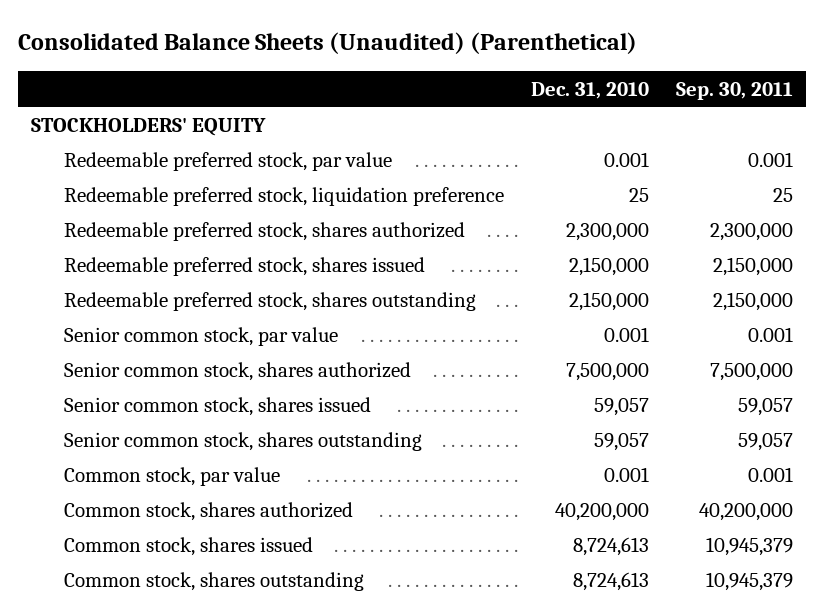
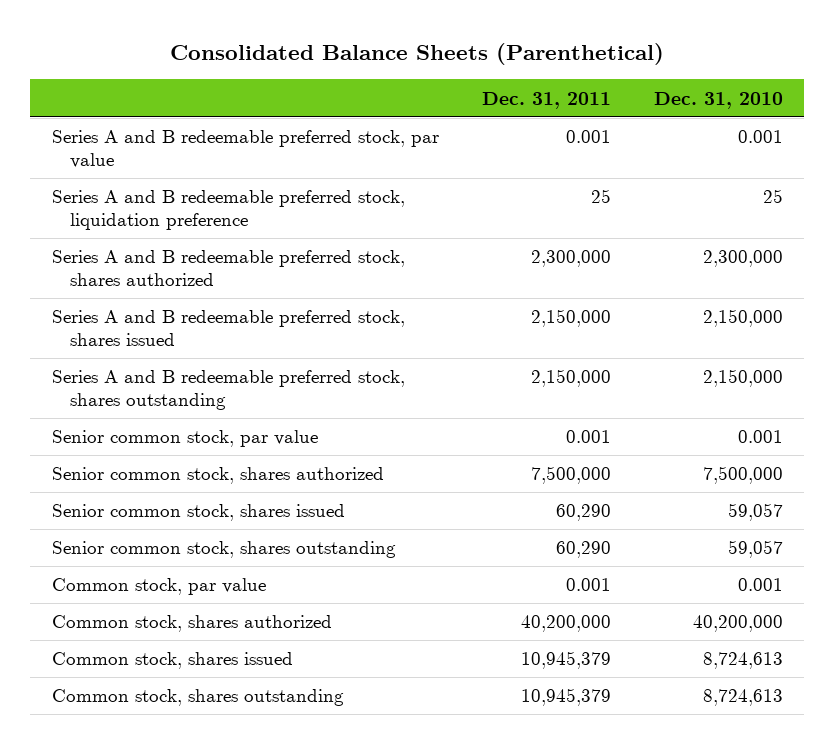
[17,32,637,55] Consolidated Balance Sheets (Unaudited) (Parenthetical) -> [170,43,665,66] Consolidated Balance Sheets (Parenthetical)
[675,81,793,100] Sep. 30, 2011 -> none
none -> [481,91,611,109] Dec. 31, 2011
[30,117,266,136] STOCKHOLDERS' EQUITY -> none
[64,151,393,171] Redeemable preferred stock, par value -> [51,130,439,169] Series A and B redeemable preferred stock, par value
[64,186,505,206] Redeemable preferred stock, liquidation preference -> [51,190,405,231] Series A and B redeemable preferred stock, liquidation preference
[64,221,466,241] Redeemable preferred stock, shares authorized -> [51,250,405,287] Series A and B redeemable preferred stock, shares authorized
[64,256,426,276] Redeemable preferred stock, shares issued -> [51,310,405,347] Series A and B redeemable preferred stock, shares issued
[64,291,477,311] Redeemable preferred stock, shares outstanding -> [51,370,405,411] Series A and B redeemable preferred stock, shares outstanding

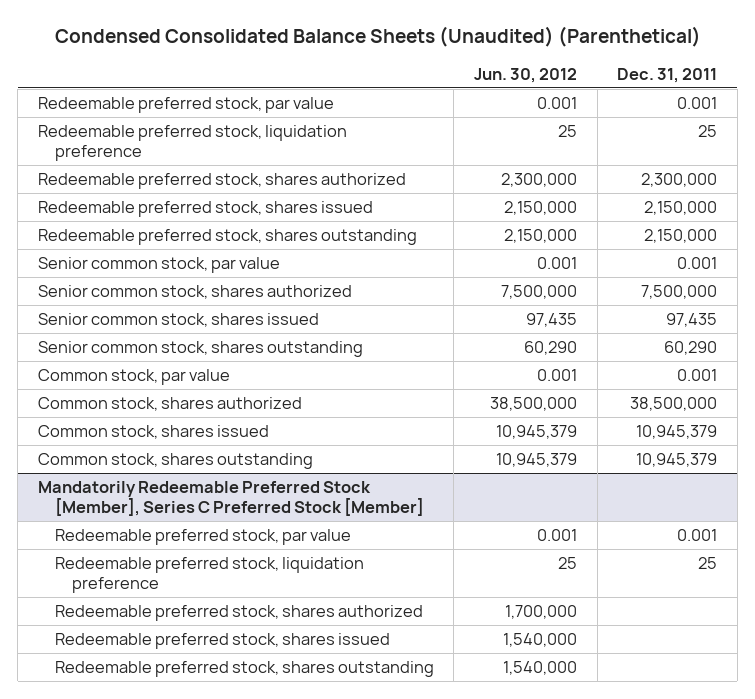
[170,43,665,66] Consolidated Balance Sheets (Parenthetical) -> [54,26,701,48] Condensed Consolidated Balance Sheets (Unaudited) (Parenthetical)
[653,91,783,109] Dec. 31, 2010 -> none
none -> [474,68,578,84] Jun. 30, 2012
[51,130,439,169] Series A and B redeemable preferred stock, par value -> [37,97,334,114] Redeemable preferred stock, par value
[51,190,405,231] Series A and B redeemable preferred stock, liquidation preference -> [37,125,347,161] Redeemable preferred stock, liquidation preference
[51,250,405,287] Series A and B redeemable preferred stock, shares authorized -> [37,173,406,190] Redeemable preferred stock, shares authorized
[51,310,405,347] Series A and B redeemable preferred stock, shares issued -> [37,201,373,218] Redeemable preferred stock, shares issued
[51,370,405,411] Series A and B redeemable preferred stock, shares outstanding -> [37,229,417,246] Redeemable preferred stock, shares outstanding
[555,504,611,522] 60,290 -> [666,313,718,328] 97,435
[520,615,611,633] 40,200,000 -> [630,397,718,412] 38,500,000
none -> [37,481,424,516] Mandatorily Redeemable Preferred Stock [Member], Series C Preferred Stock [Member]
none -> [54,529,351,546] Redeemable preferred stock, par value
none -> [54,557,364,593] Redeemable preferred stock, liquidation preference
none -> [54,605,423,622] Redeemable preferred stock, shares authorized
none -> [54,633,390,650] Redeemable preferred stock, shares issued
none -> [54,661,434,678] Redeemable preferred stock, shares outstanding

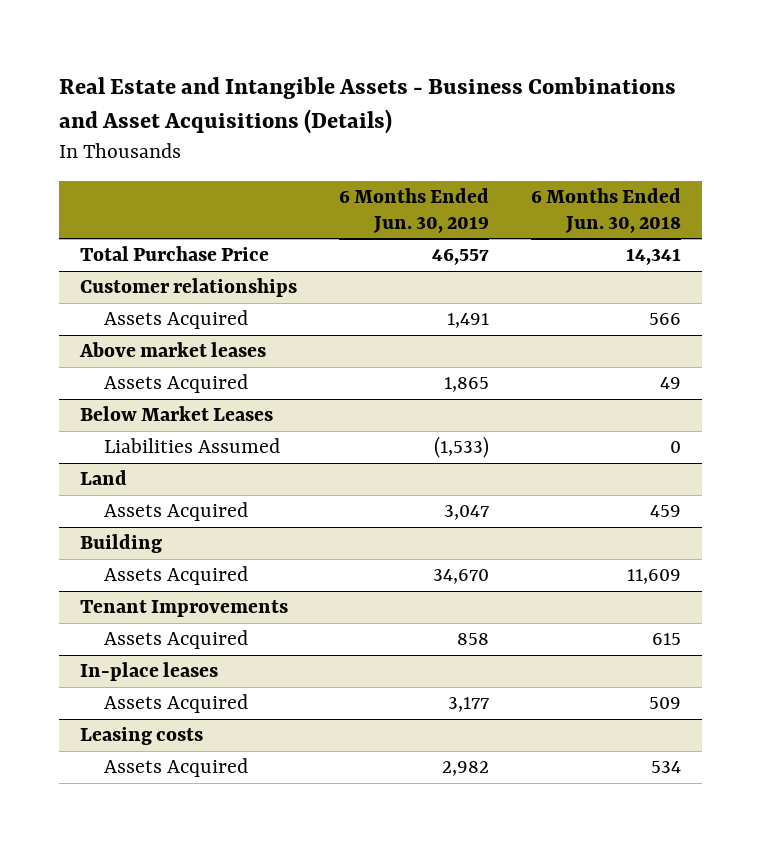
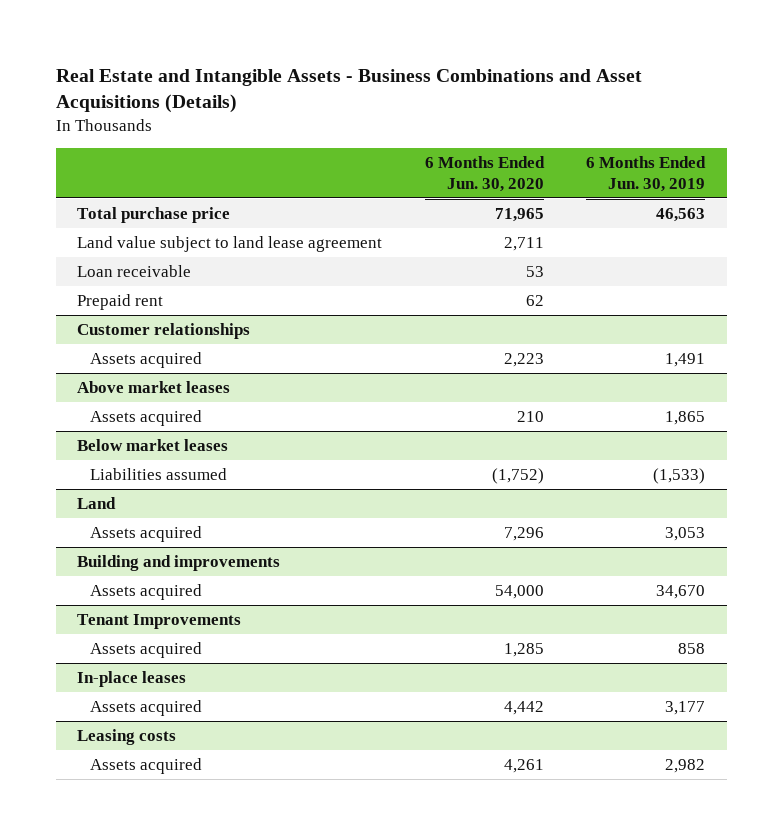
[530,188,681,233] 6 Months Ended Jun. 30, 2018 -> none
none -> [424,155,545,193] 6 Months Ended Jun. 30, 2020
[80,246,270,262] Total Purchase Price -> [77,206,231,223] Total purchase price
[432,248,490,266] 46,557 -> [656,207,706,222] 46,563
none -> [77,235,383,252] Land value subject to land lease agreement
none -> [77,264,192,277] Loan receivable
none -> [77,293,164,310] Prepaid rent
[104,310,249,330] Assets Acquired -> [90,351,203,368] Assets acquired
[104,374,249,394] Assets Acquired -> [90,409,203,426] Assets acquired
[80,406,274,422] Below Market Leases -> [77,438,229,451] Below market leases
[104,438,281,454] Liabilities Assumed -> [90,467,228,480] Liabilities assumed
[104,502,249,522] Assets Acquired -> [90,525,203,542] Assets acquired
[444,505,490,521] 3,047 -> [665,526,706,541] 3,053
[80,534,163,554] Building -> [77,554,281,571] Building and improvements
[104,566,249,586] Assets Acquired -> [90,583,203,600] Assets acquired
[104,630,249,650] Assets Acquired -> [90,641,203,658] Assets acquired
[104,694,249,714] Assets Acquired -> [90,699,203,716] Assets acquired
[104,758,249,778] Assets Acquired -> [90,757,203,774] Assets acquired

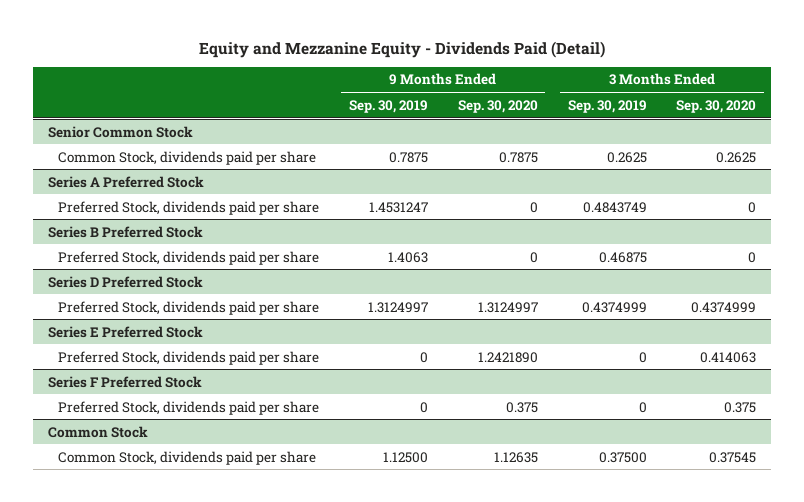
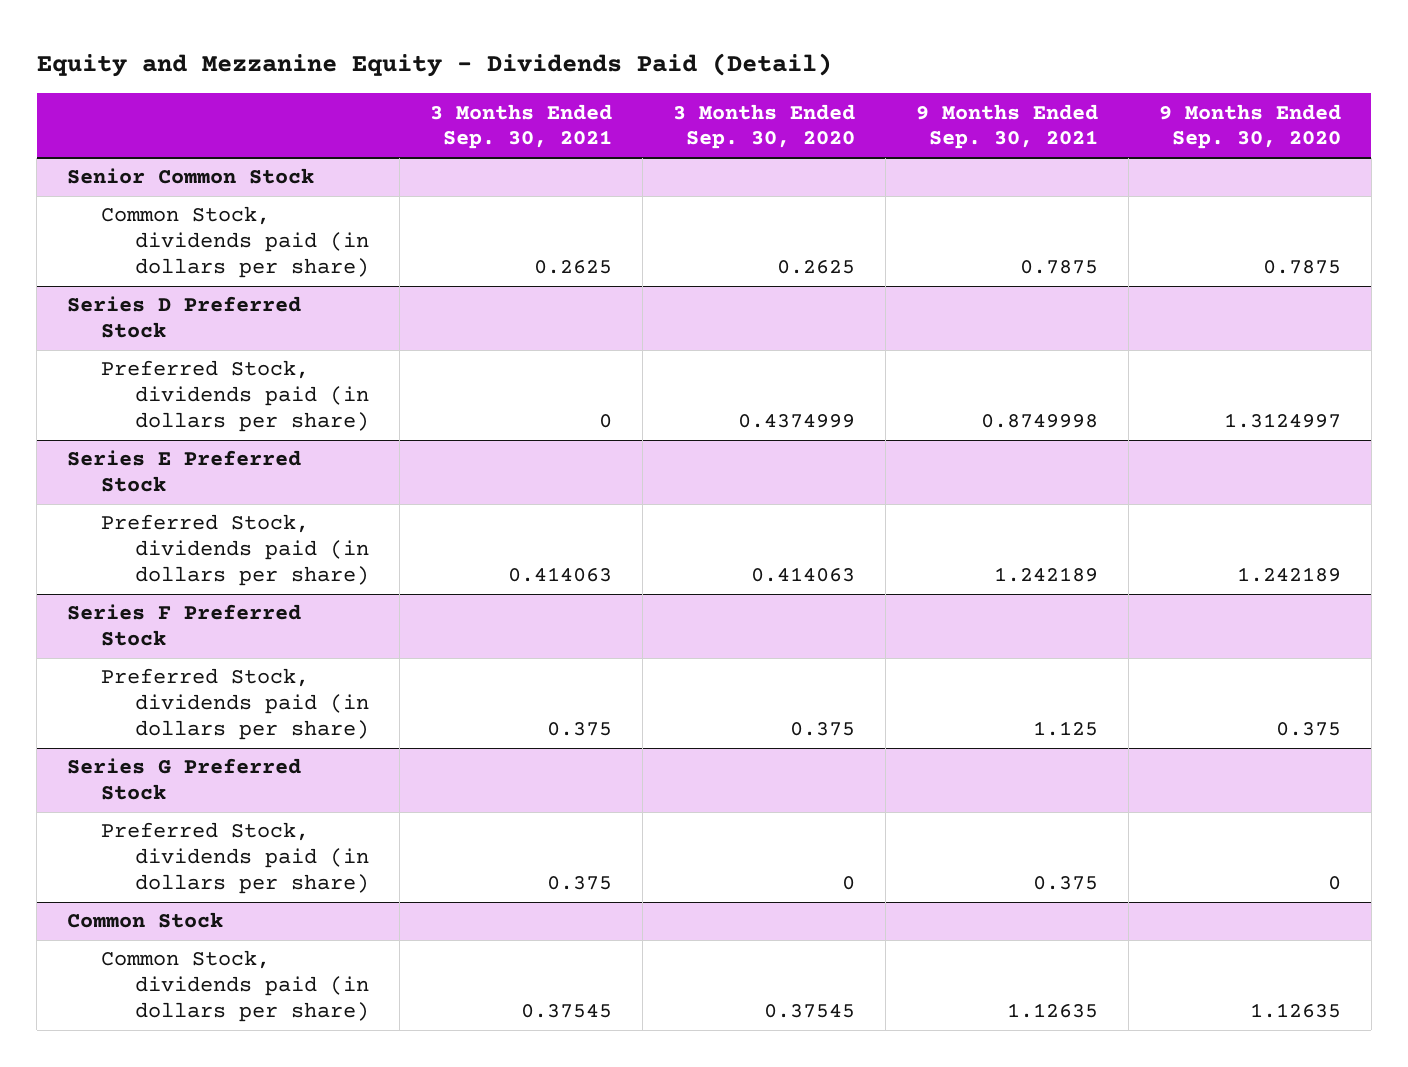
[348,99,428,113] Sep. 30, 2019 -> none
[567,99,647,113] Sep. 30, 2019 -> none
none -> [429,103,612,150] 3 Months Ended Sep. 30, 2021
none -> [915,103,1098,150] 9 Months Ended Sep. 30, 2021
[47,175,204,188] Series A Preferred Stock -> none
[57,200,319,215] Preferred Stock, dividends paid per share -> none
[47,225,203,238] Series B Preferred Stock -> none
[57,250,319,265] Preferred Stock, dividends paid per share -> none
[57,150,316,165] Common Stock, dividends paid per share -> [101,206,369,279] Common Stock, dividends paid (in dollars per share)
[57,300,319,315] Preferred Stock, dividends paid per share -> [101,360,369,433] Preferred Stock, dividends paid (in dollars per share)
[57,350,319,365] Preferred Stock, dividends paid per share -> [101,514,369,587] Preferred Stock, dividends paid (in dollars per share)
[477,351,538,363] 1.2421890 -> [1236,567,1341,583] 1.242189
[57,400,319,415] Preferred Stock, dividends paid per share -> [101,668,369,741] Preferred Stock, dividends paid (in dollars per share)
none -> [67,758,302,801] Series G Preferred Stock
none -> [101,822,369,895] Preferred Stock, dividends paid (in dollars per share)
[57,450,316,465] Common Stock, dividends paid per share -> [101,950,369,1023] Common Stock, dividends paid (in dollars per share)

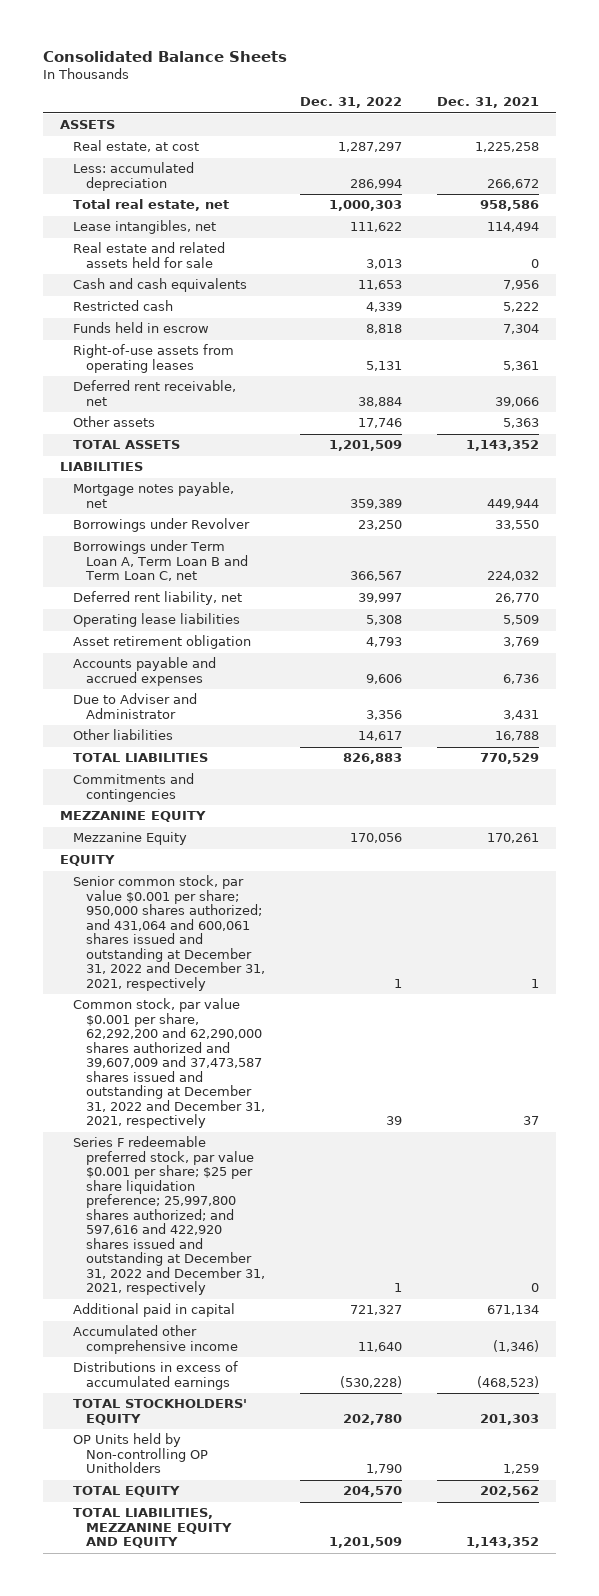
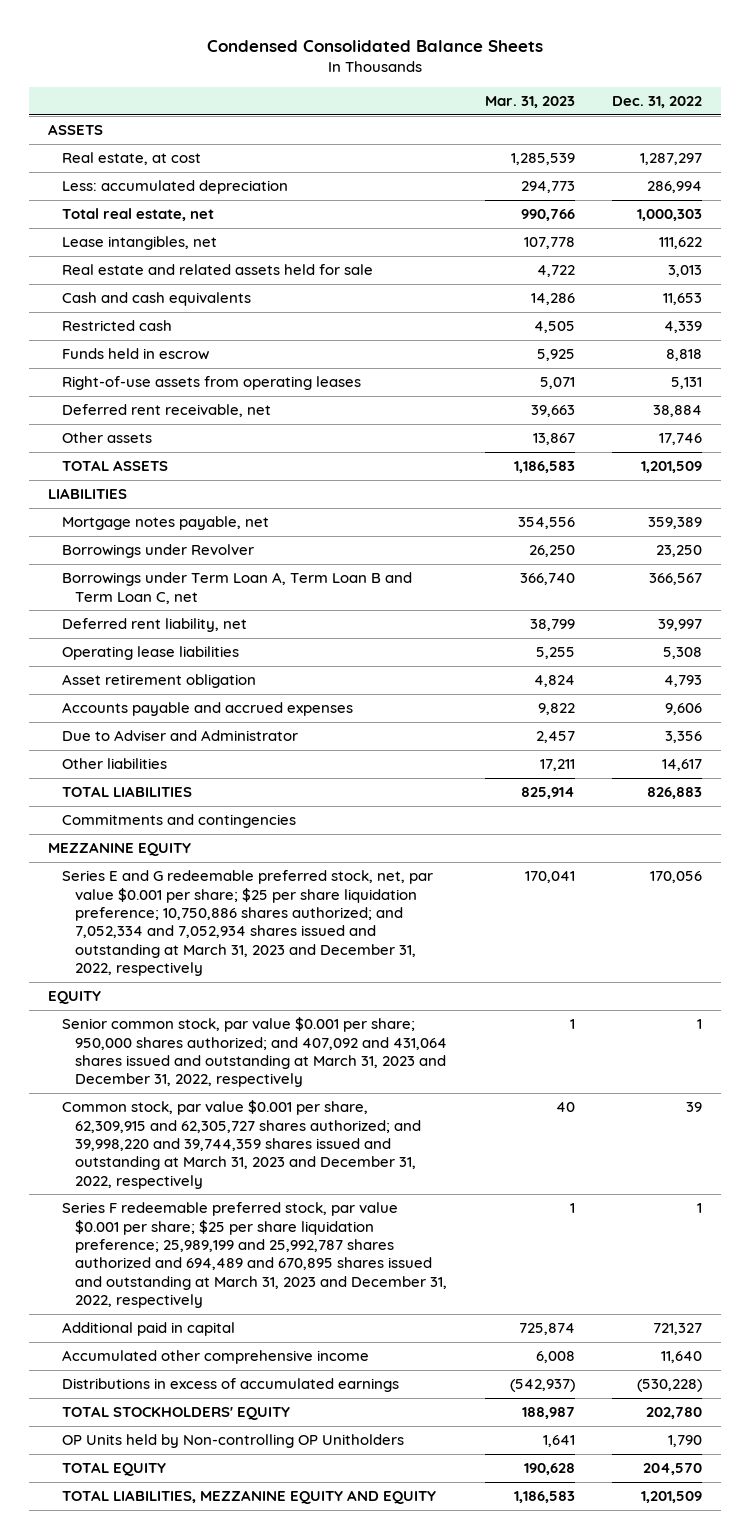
[42,50,287,62] Consolidated Balance Sheets -> [207,40,544,53] Condensed Consolidated Balance Sheets
[436,97,539,109] Dec. 31, 2021 -> none
none -> [484,96,575,109] Mar. 31, 2023
[72,832,187,846] Mezzanine Equity -> [61,870,433,977] Series E and G redeemable preferred stock, net, par value $0.001 per share; $25 per share liquidation preference; 10,750,886 shares authorized; and 7,052,334 and 7,052,934 shares issued and outstanding at March 31, 2023 and December 31, 2022, respectively
[72,875,265,991] Senior common stock, par value $0.001 per share; 950,000 shares authorized; and 431,064 and 600,061 shares issued and outstanding at December 31, 2022 and December 31, 2021, respectively -> [61,1017,448,1088] Senior common stock, par value $0.001 per share; 950,000 shares authorized; and 407,092 and 431,064 shares issued and outstanding at March 31, 2023 and December 31, 2022, respectively
[72,998,265,1129] Common stock, par value $0.001 per share, 62,292,200 and 62,290,000 shares authorized and 39,607,009 and 37,473,587 shares issued and outstanding at December 31, 2022 and December 31, 2021, respectively -> [61,1100,422,1189] Common stock, par value $0.001 per share, 62,309,915 and 62,305,727 shares authorized; and 39,998,220 and 39,744,359 shares issued and outstanding at March 31, 2023 and December 31, 2022, respectively
[72,1136,265,1296] Series F redeemable preferred stock, par value $0.001 per share; $25 per share liquidation preference; 25,997,800 shares authorized; and 597,616 and 422,920 shares issued and outstanding at December 31, 2022 and December 31, 2021, respectively -> [61,1202,448,1309] Series F redeemable preferred stock, par value $0.001 per share; $25 per share liquidation preference; 25,989,199 and 25,992,787 shares authorized and 694,489 and 670,895 shares issued and outstanding at March 31, 2023 and December 31, 2022, respectively

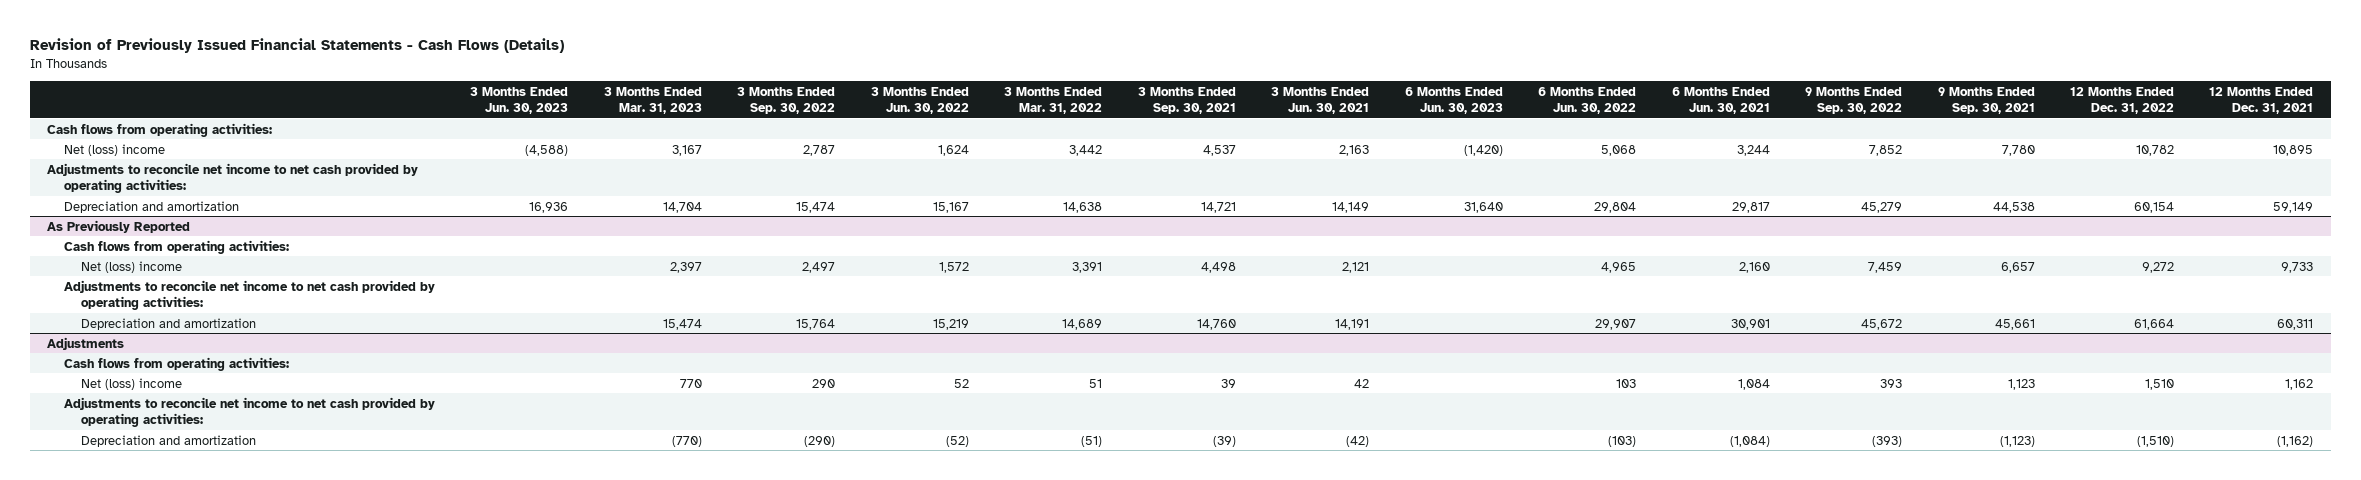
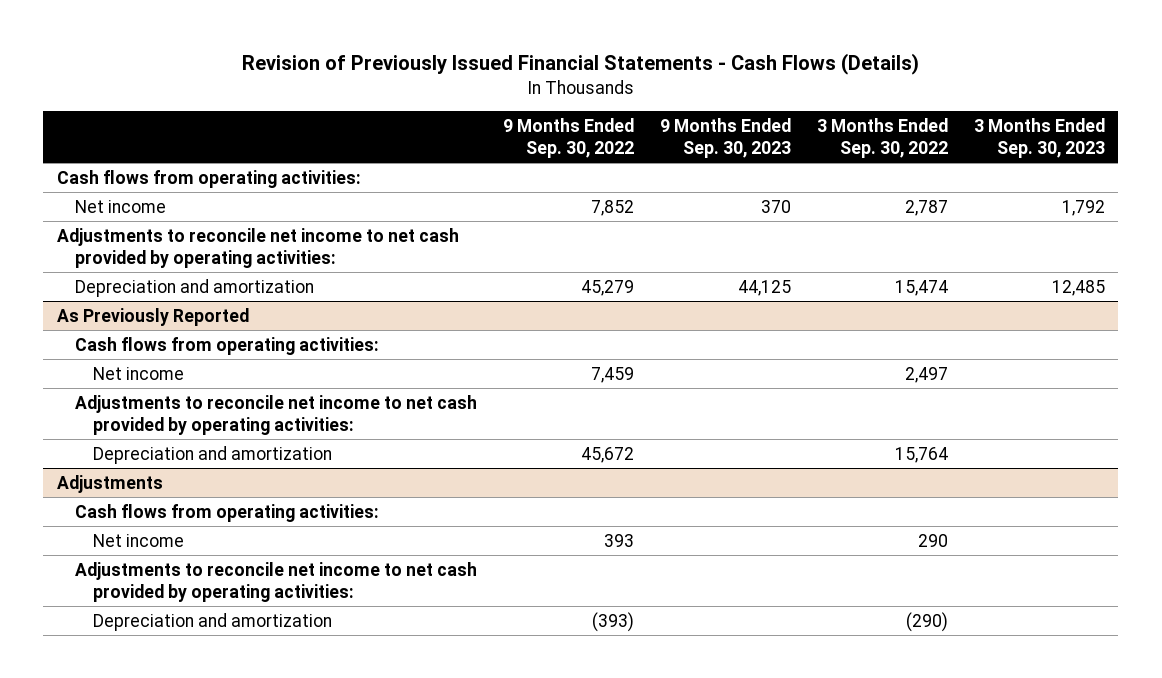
[470,86,569,115] 3 Months Ended Jun. 30, 2023 -> none
[603,86,702,115] 3 Months Ended Mar. 31, 2023 -> none
[870,86,969,115] 3 Months Ended Jun. 30, 2022 -> none
[1004,86,1103,115] 3 Months Ended Mar. 31, 2022 -> none
[1137,86,1236,115] 3 Months Ended Sep. 30, 2021 -> none
[1271,86,1370,115] 3 Months Ended Jun. 30, 2021 -> none
[1404,86,1503,115] 6 Months Ended Jun. 30, 2023 -> none
[1538,86,1637,115] 6 Months Ended Jun. 30, 2022 -> none
[1671,86,1770,115] 6 Months Ended Jun. 30, 2021 -> none
[1937,86,2035,115] 9 Months Ended Sep. 30, 2021 -> none
[2070,86,2175,115] 12 Months Ended Dec. 31, 2022 -> none
[2209,86,2314,115] 12 Months Ended Dec. 31, 2021 -> none
none -> [660,117,792,158] 9 Months Ended Sep. 30, 2023
none -> [974,117,1106,158] 3 Months Ended Sep. 30, 2023
[63,143,165,156] Net (loss) income -> [74,199,166,213] Net income
[80,260,182,273] Net (loss) income -> [93,366,185,380] Net income
[80,377,182,390] Net (loss) income -> [93,533,185,547] Net income

